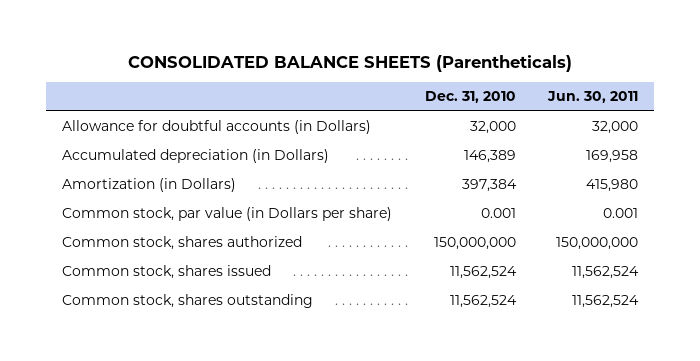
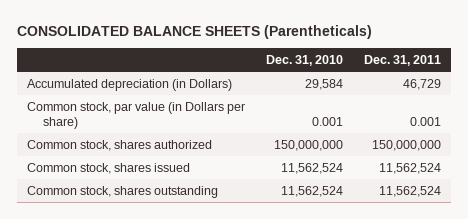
[547,91,639,104] Jun. 30, 2011 -> none
none -> [364,55,442,67] Dec. 31, 2011
[62,120,372,135] Allowance for doubtful accounts (in Dollars) -> none
[62,178,237,193] Amortization (in Dollars) -> none
[463,150,516,164] 146,389 -> [305,78,344,90] 29,584

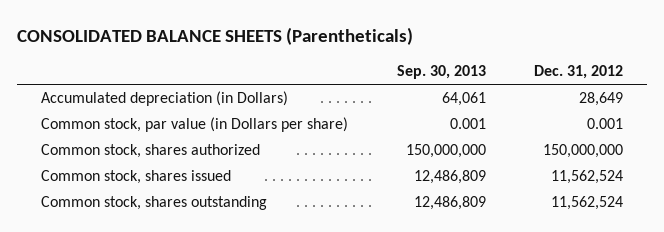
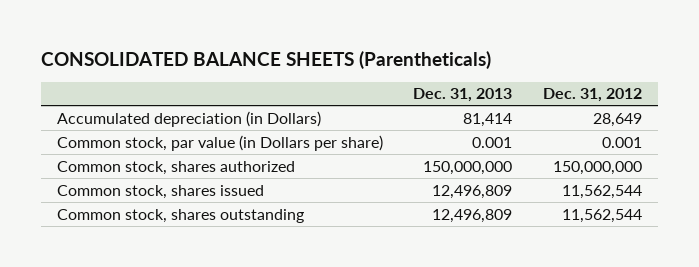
[396,65,486,80] Sep. 30, 2013 -> none
none -> [413,88,513,103] Dec. 31, 2013
[551,170,624,185] 11,562,524 -> [562,184,643,199] 11,562,544
[551,196,624,211] 11,562,524 -> [562,208,643,223] 11,562,544

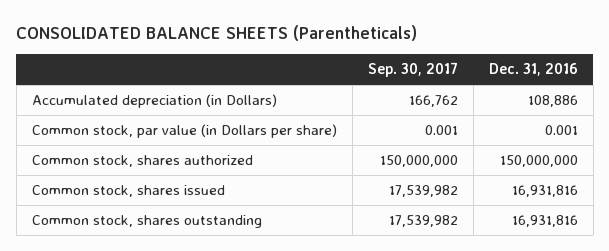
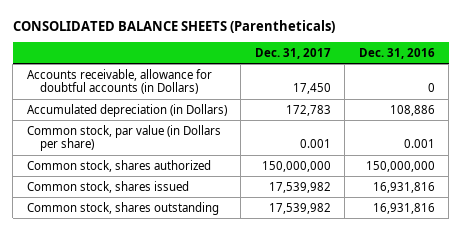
[367,62,458,78] Sep. 30, 2017 -> none
none -> [254,47,331,59] Dec. 31, 2017
none -> [26,68,212,94] Accounts receivable, allowance for doubtful accounts (in Dollars)

